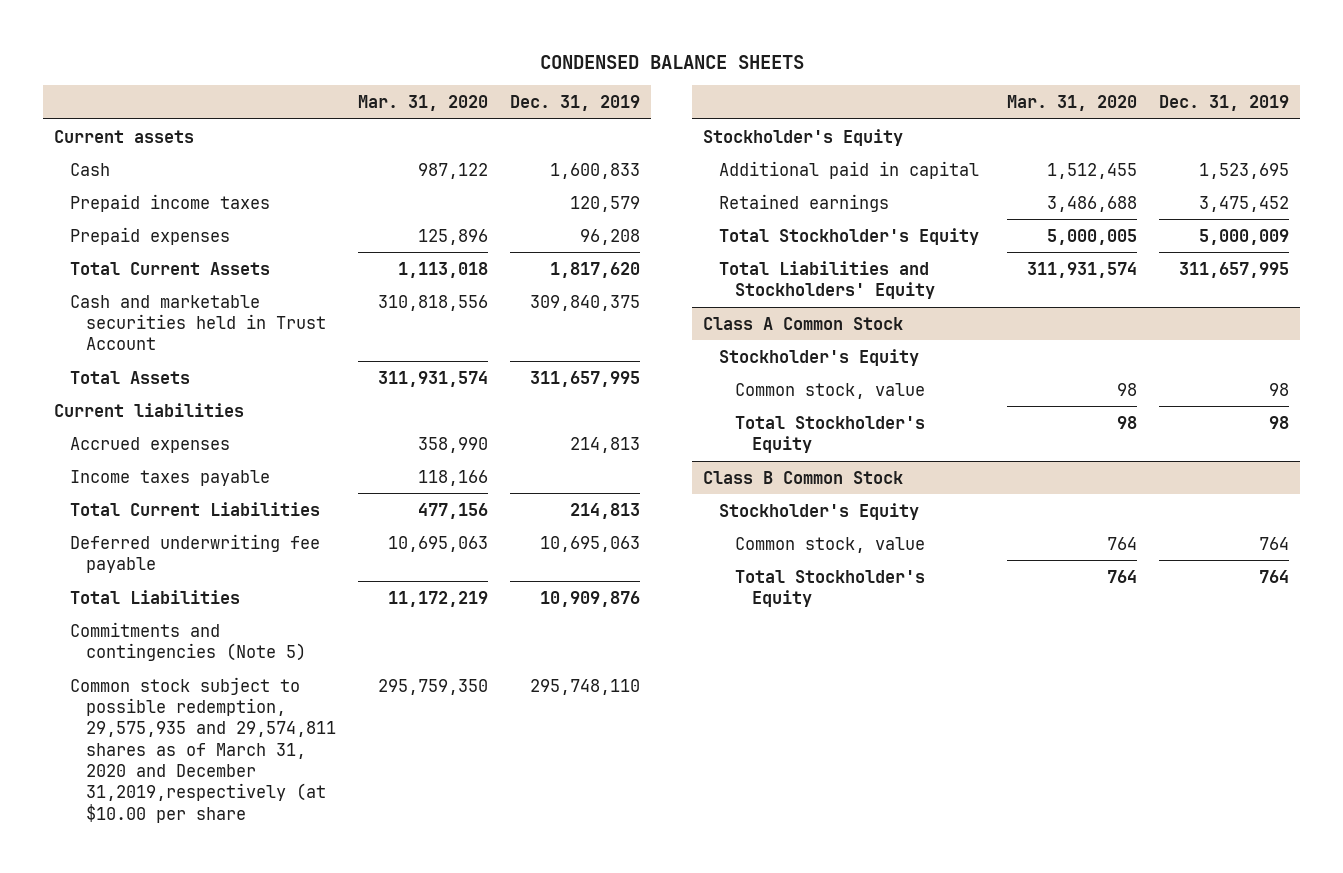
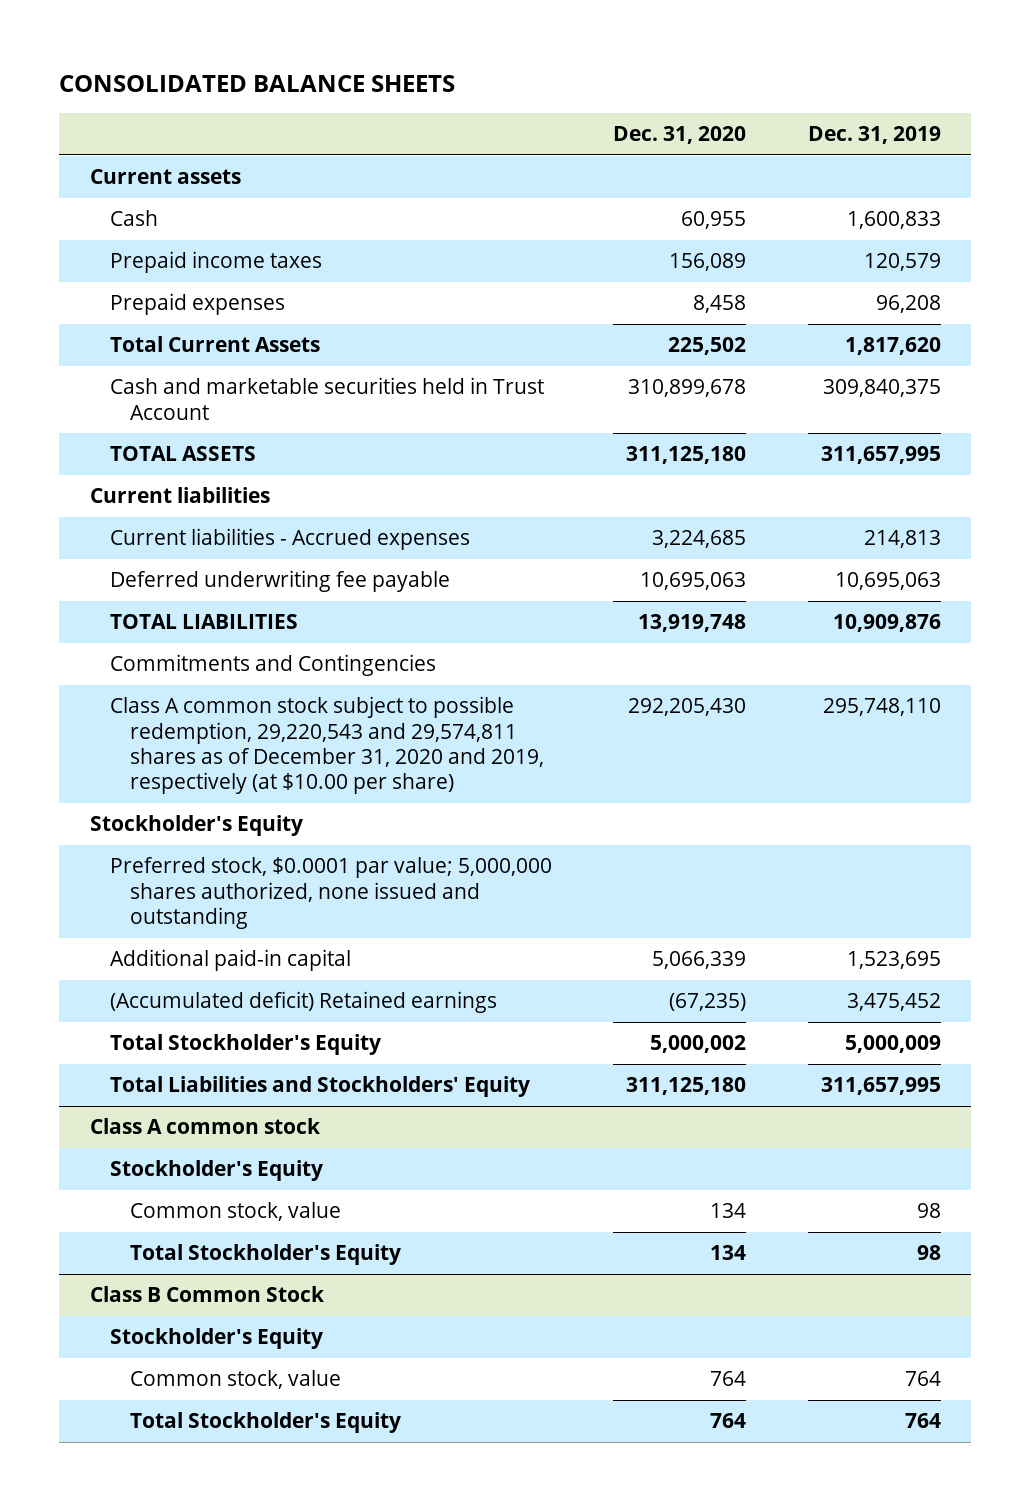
[539,54,804,69] CONDENSED BALANCE SHEETS -> [59,74,456,92] CONSOLIDATED BALANCE SHEETS
[357,95,488,112] Mar. 31, 2020 -> none
none -> [613,126,747,145] Dec. 31, 2020
[69,370,190,384] Total Assets -> [109,446,256,462] TOTAL ASSETS
[69,469,270,486] Income taxes payable -> none
[69,501,320,516] Total Current Liabilities -> none
[69,436,230,453] Accrued expenses -> [109,528,470,551] Current liabilities - Accrued expenses
[69,589,240,604] Total Liabilities -> [109,614,298,630] TOTAL LIABILITIES
[69,621,306,662] Commitments and contingencies (Note 5) -> [109,654,436,677] Commitments and Contingencies
[69,676,336,823] Common stock subject to possible redemption, 29,575,935 and 29,574,811 shares as of March 31, 2020 and December 31,2019,respectively (at $10.00 per share -> [109,696,545,795] Class A common stock subject to possible redemption, 29,220,543 and 29,574,811 shares as of December 31, 2020 and 2019, respectively (at $10.00 per share)
none -> [109,857,552,930] Preferred stock, $0.0001 par value; 5,000,000 shares authorized, none issued and outstanding
[719,160,980,179] Additional paid in capital -> [109,949,351,972] Additional paid-in capital
[719,193,890,212] Retained earnings -> [109,991,497,1014] (Accumulated deficit) Retained earnings
[703,316,904,330] Class A Common Stock -> [89,1118,321,1135] Class A common stock

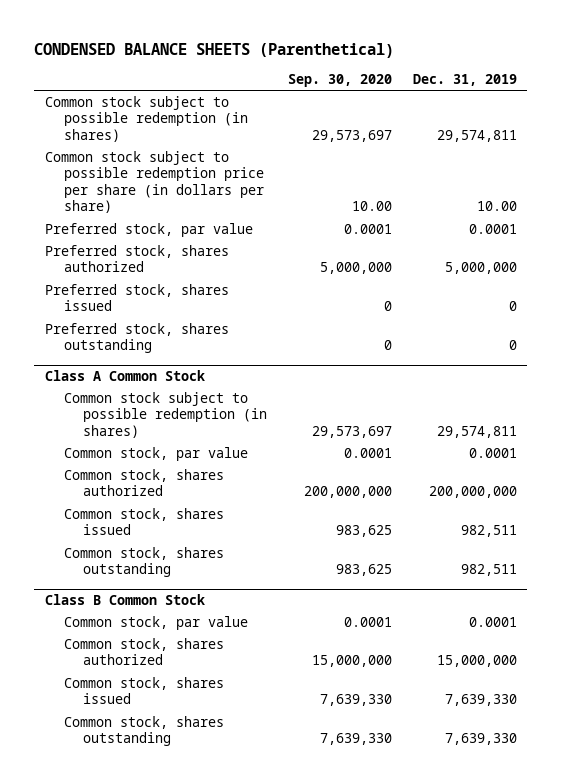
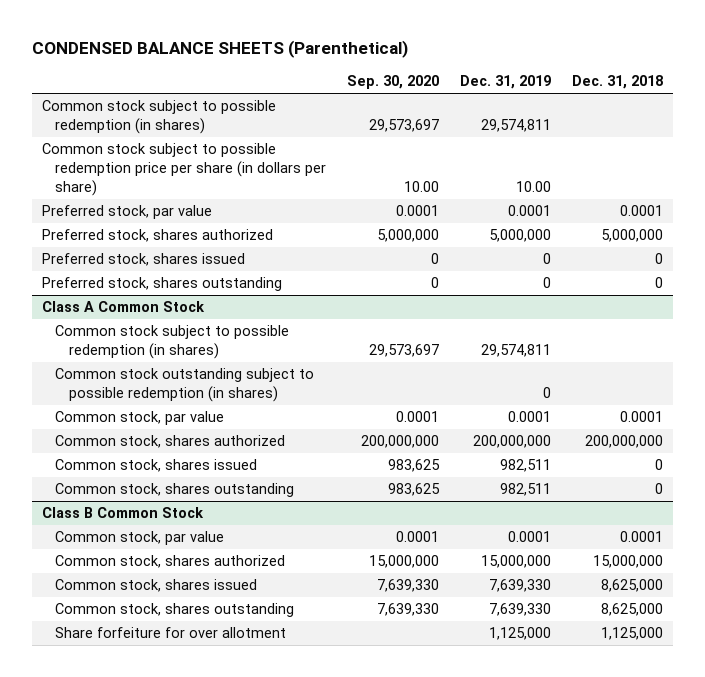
none -> [571,75,663,90] Dec. 31, 2018
none -> [55,368,315,403] Common stock outstanding subject to possible redemption (in shares)
none -> [55,627,287,639] Share forfeiture for over allotment

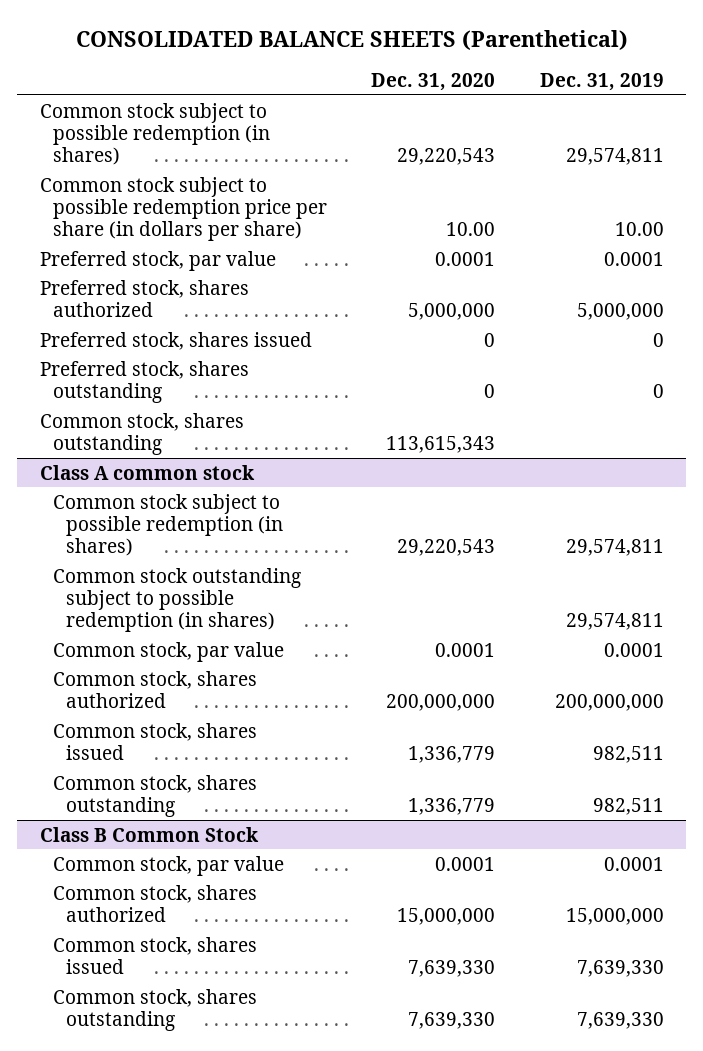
[31,40,408,59] CONDENSED BALANCE SHEETS (Parenthetical) -> [75,29,628,50] CONSOLIDATED BALANCE SHEETS (Parenthetical)
[347,75,440,90] Sep. 30, 2020 -> none
[571,75,663,90] Dec. 31, 2018 -> none
none -> [371,72,496,91] Dec. 31, 2020
none -> [39,412,244,455] Common stock, shares outstanding
[42,301,206,313] Class A Common Stock -> [39,464,255,480] Class A common stock
[543,387,552,399] 0 -> [565,613,664,631] 29,574,811
[55,627,287,639] Share forfeiture for over allotment -> none

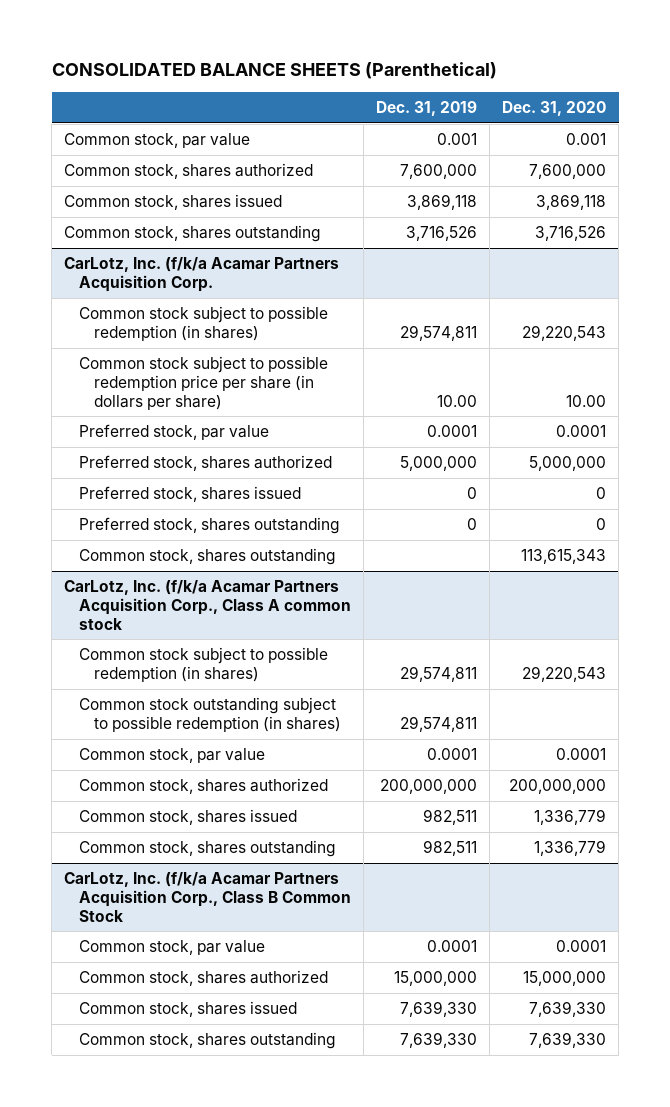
none -> [64,133,251,149] Common stock, par value
none -> [64,163,314,180] Common stock, shares authorized
none -> [64,194,283,211] Common stock, shares issued
none -> [64,225,322,243] Common stock, shares outstanding
none -> [64,257,340,292] CarLotz, Inc. (f/k/a Acamar Partners Acquisition Corp.
[39,464,255,480] Class A common stock -> none
none -> [64,580,352,630] CarLotz, Inc. (f/k/a Acamar Partners Acquisition Corp., Class A common stock
[39,826,259,842] Class B Common Stock -> none
none -> [64,872,352,922] CarLotz, Inc. (f/k/a Acamar Partners Acquisition Corp., Class B Common Stock

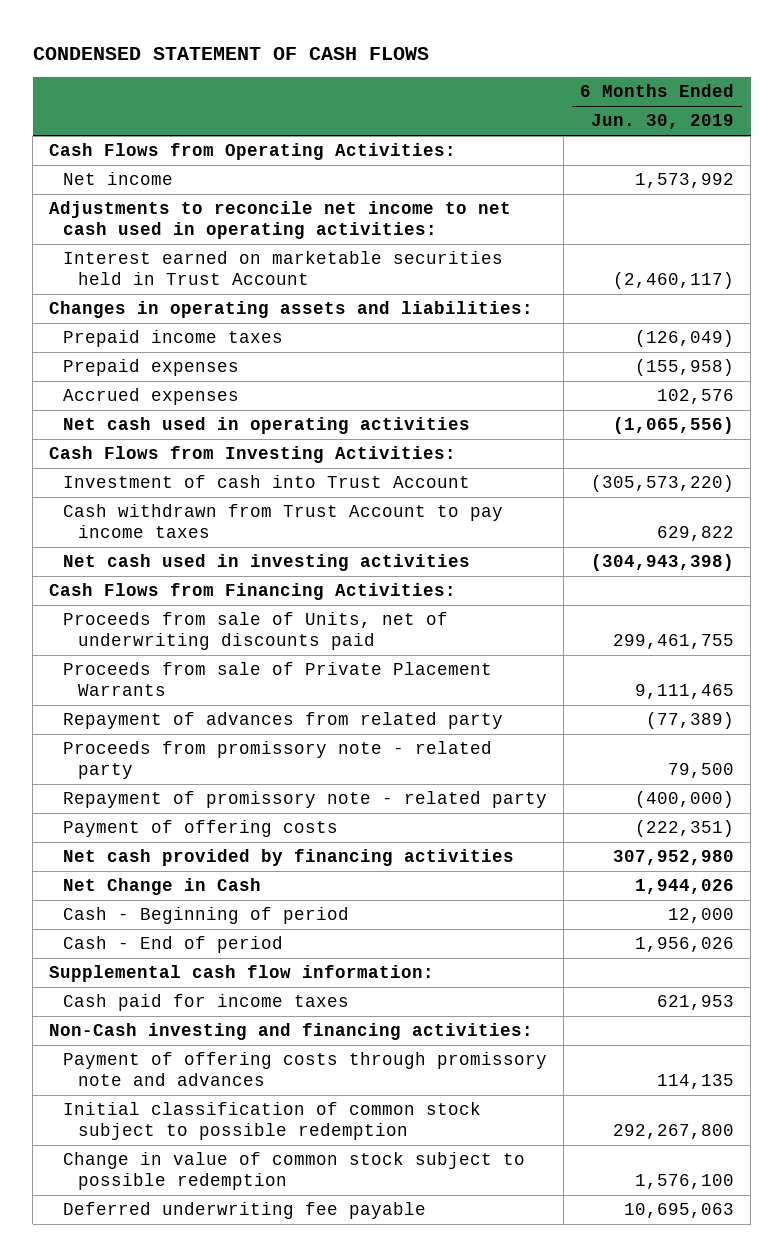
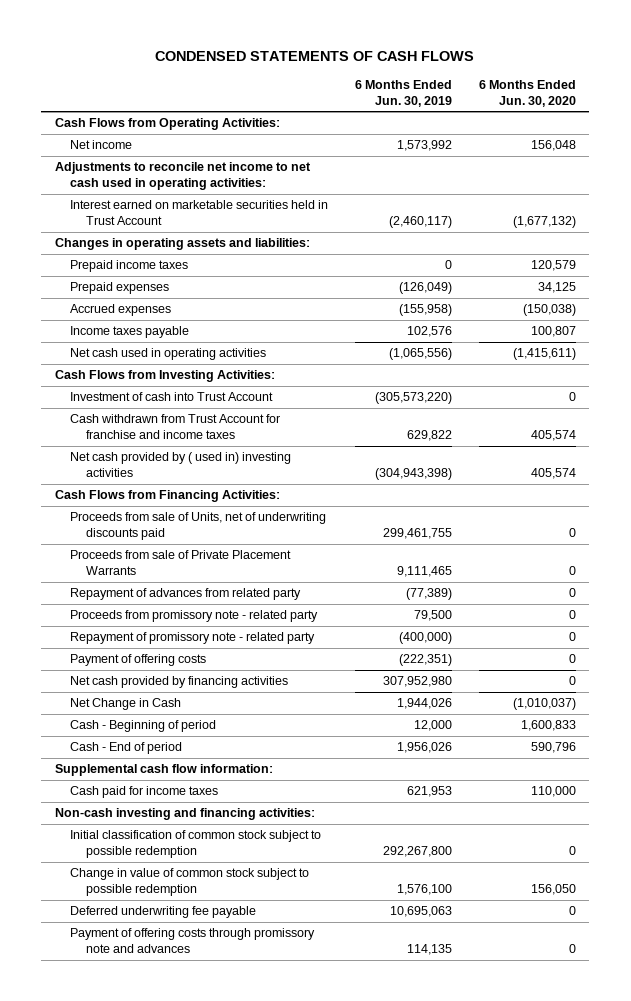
[32,46,429,60] CONDENSED STATEMENT OF CASH FLOWS -> [155,50,475,61] CONDENSED STATEMENTS OF CASH FLOWS
none -> [478,79,576,107] 6 Months Ended Jun. 30, 2020
[635,330,735,348] (126,049) -> [444,260,452,270] 0
[635,359,735,377] (155,958) -> [398,282,452,295] (126,049)
[657,389,735,405] 102,576 -> [398,304,452,317] (155,958)
none -> [70,326,190,339] Income taxes payable
[63,504,504,539] Cash withdrawn from Trust Account to pay income taxes -> [70,414,281,440] Cash withdrawn from Trust Account for franchise and income taxes
[63,554,471,572] Net cash used in investing activities -> [70,452,292,478] Net cash provided by ( used in) investing activities
[49,1023,534,1041] Non-Cash investing and financing activities: -> [54,808,315,821] Non-cash investing and financing activities:
[63,1052,548,1087] Payment of offering costs through promissory note and advances -> [70,928,316,954] Payment of offering costs through promissory note and advances

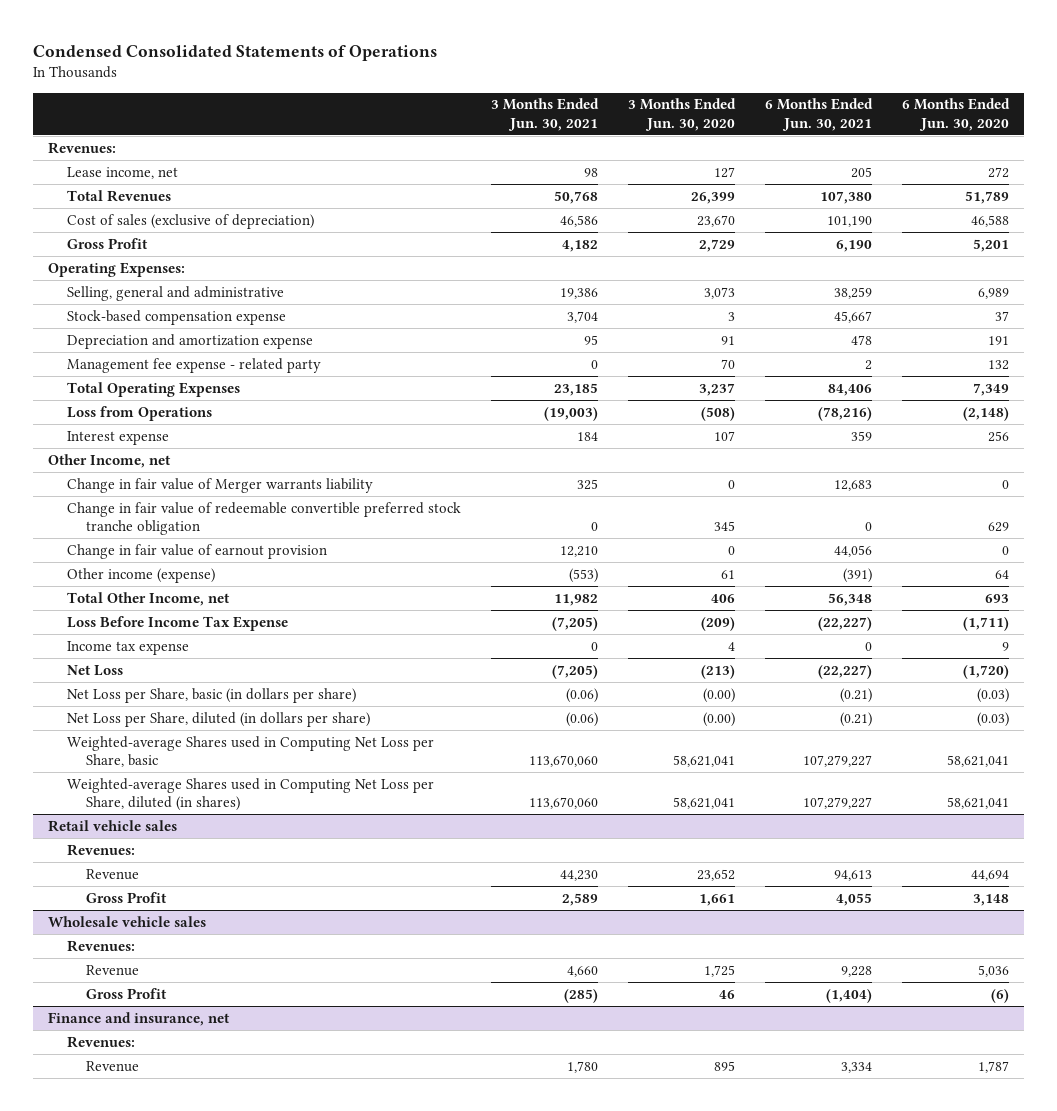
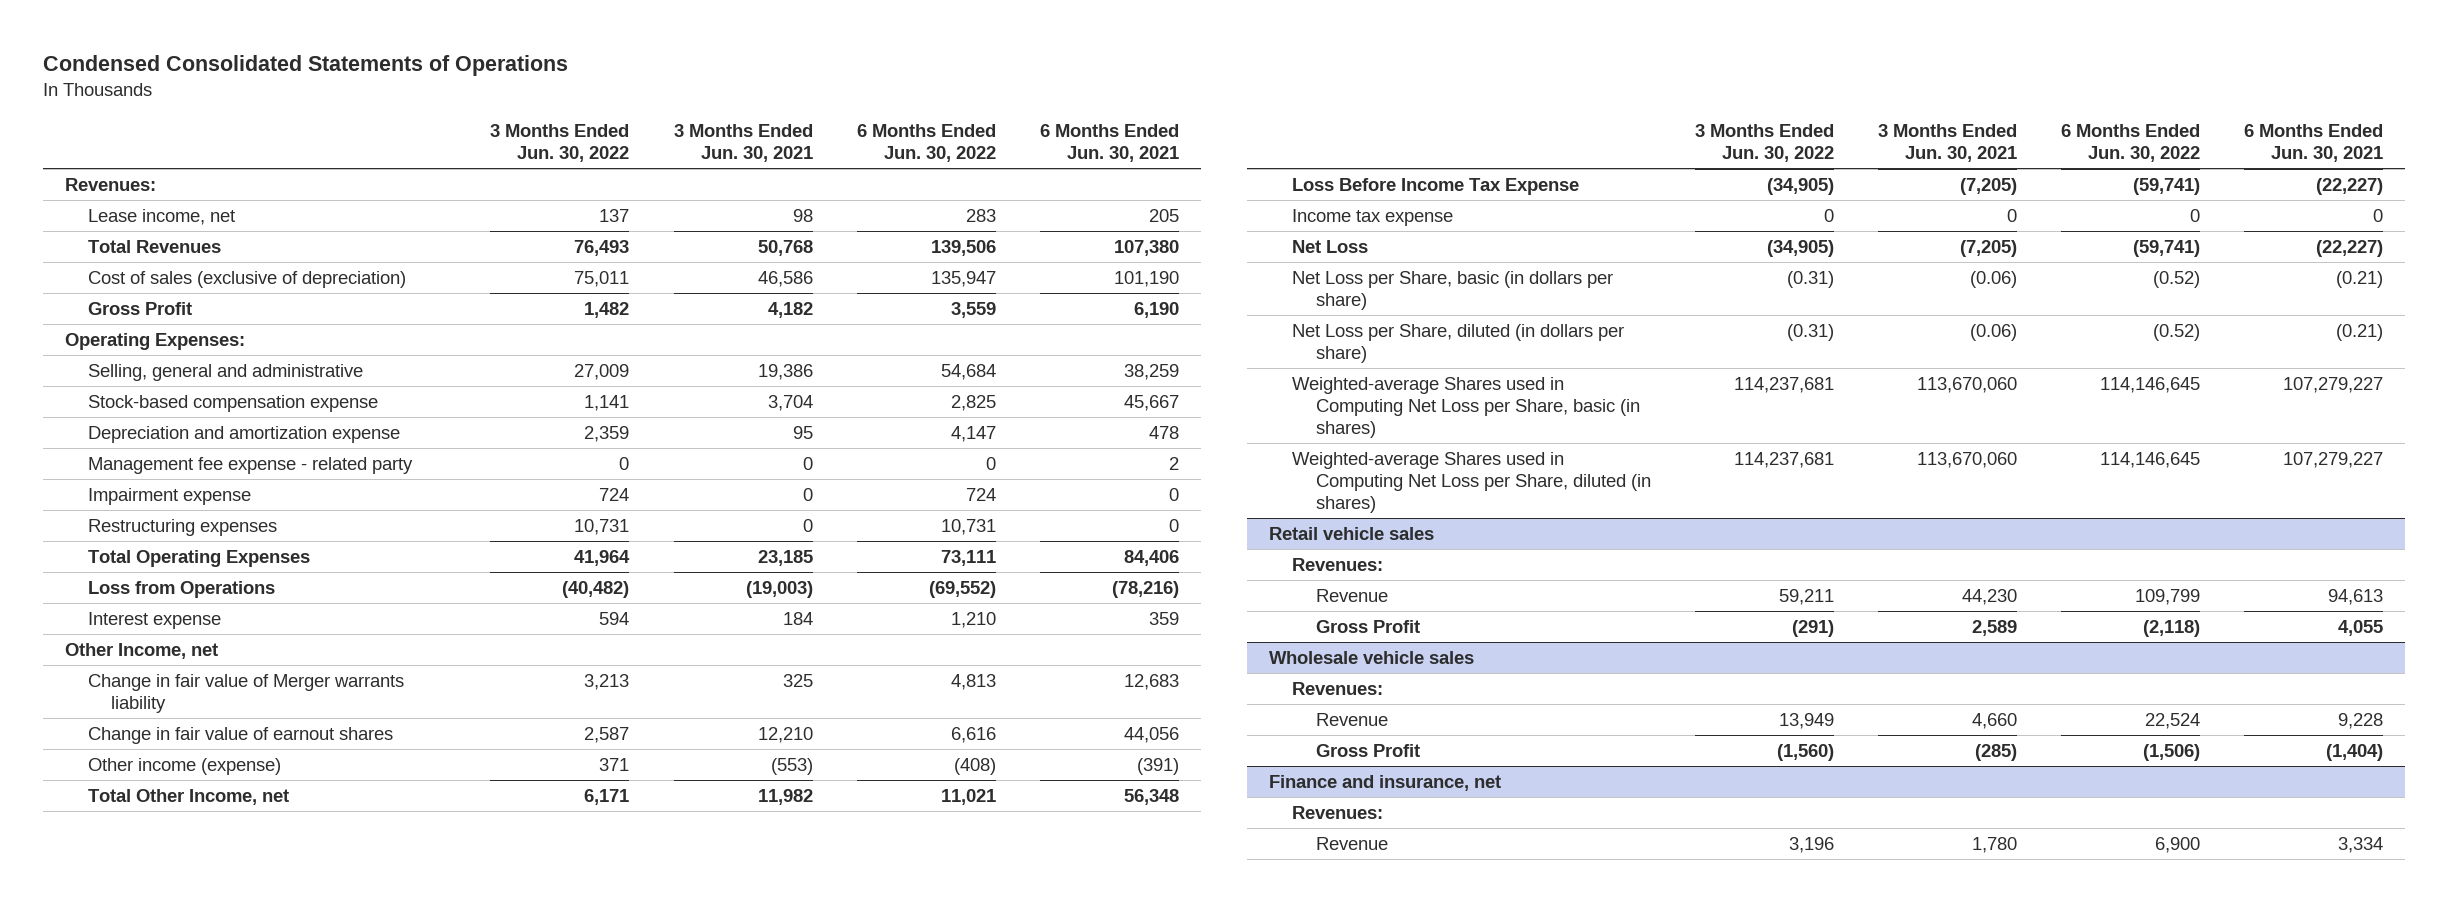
[627,98,736,131] 3 Months Ended Jun. 30, 2020 -> none
[901,98,1010,131] 6 Months Ended Jun. 30, 2020 -> none
none -> [490,123,630,162] 3 Months Ended Jun. 30, 2022
none -> [856,123,996,162] 6 Months Ended Jun. 30, 2022
none -> [88,488,252,506] Impairment expense
none -> [88,519,278,537] Restructuring expenses
[66,501,461,536] Change in fair value of redeemable convertible preferred stock tranche obligation -> none
[66,543,327,559] Change in fair value of earnout provision -> [88,727,394,745] Change in fair value of earnout shares
[66,735,434,768] Weighted-average Shares used in Computing Net Loss per Share, basic -> [1292,377,1640,438] Weighted-average Shares used in Computing Net Loss per Share, basic (in shares)

